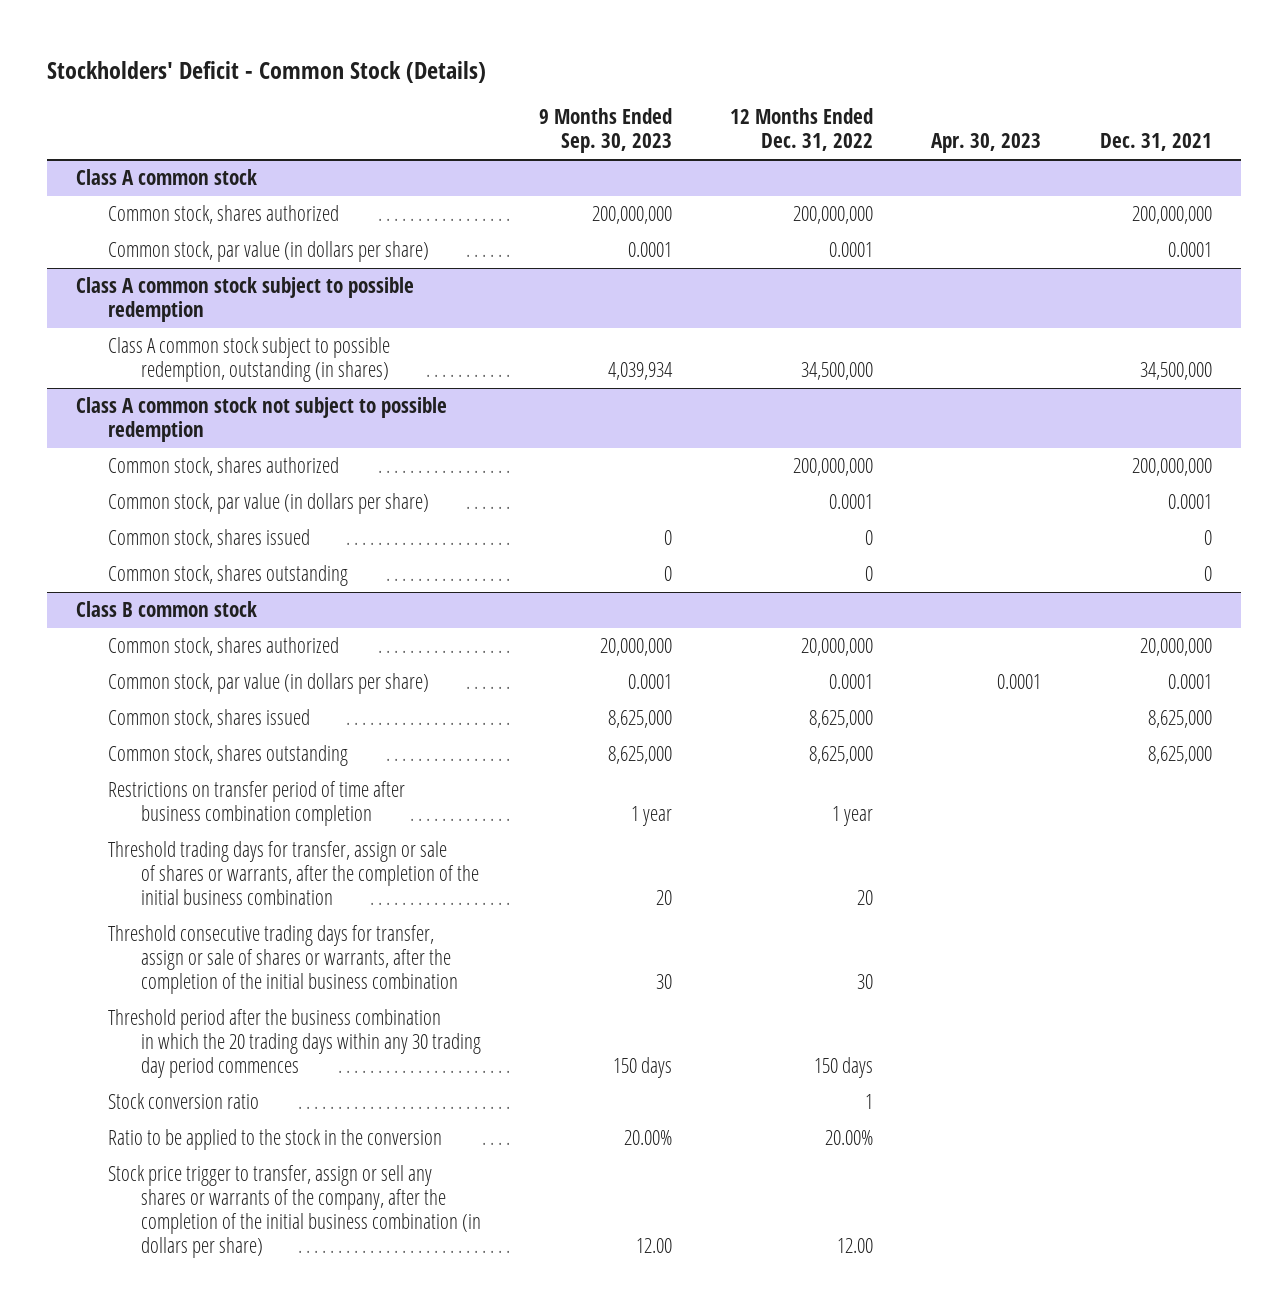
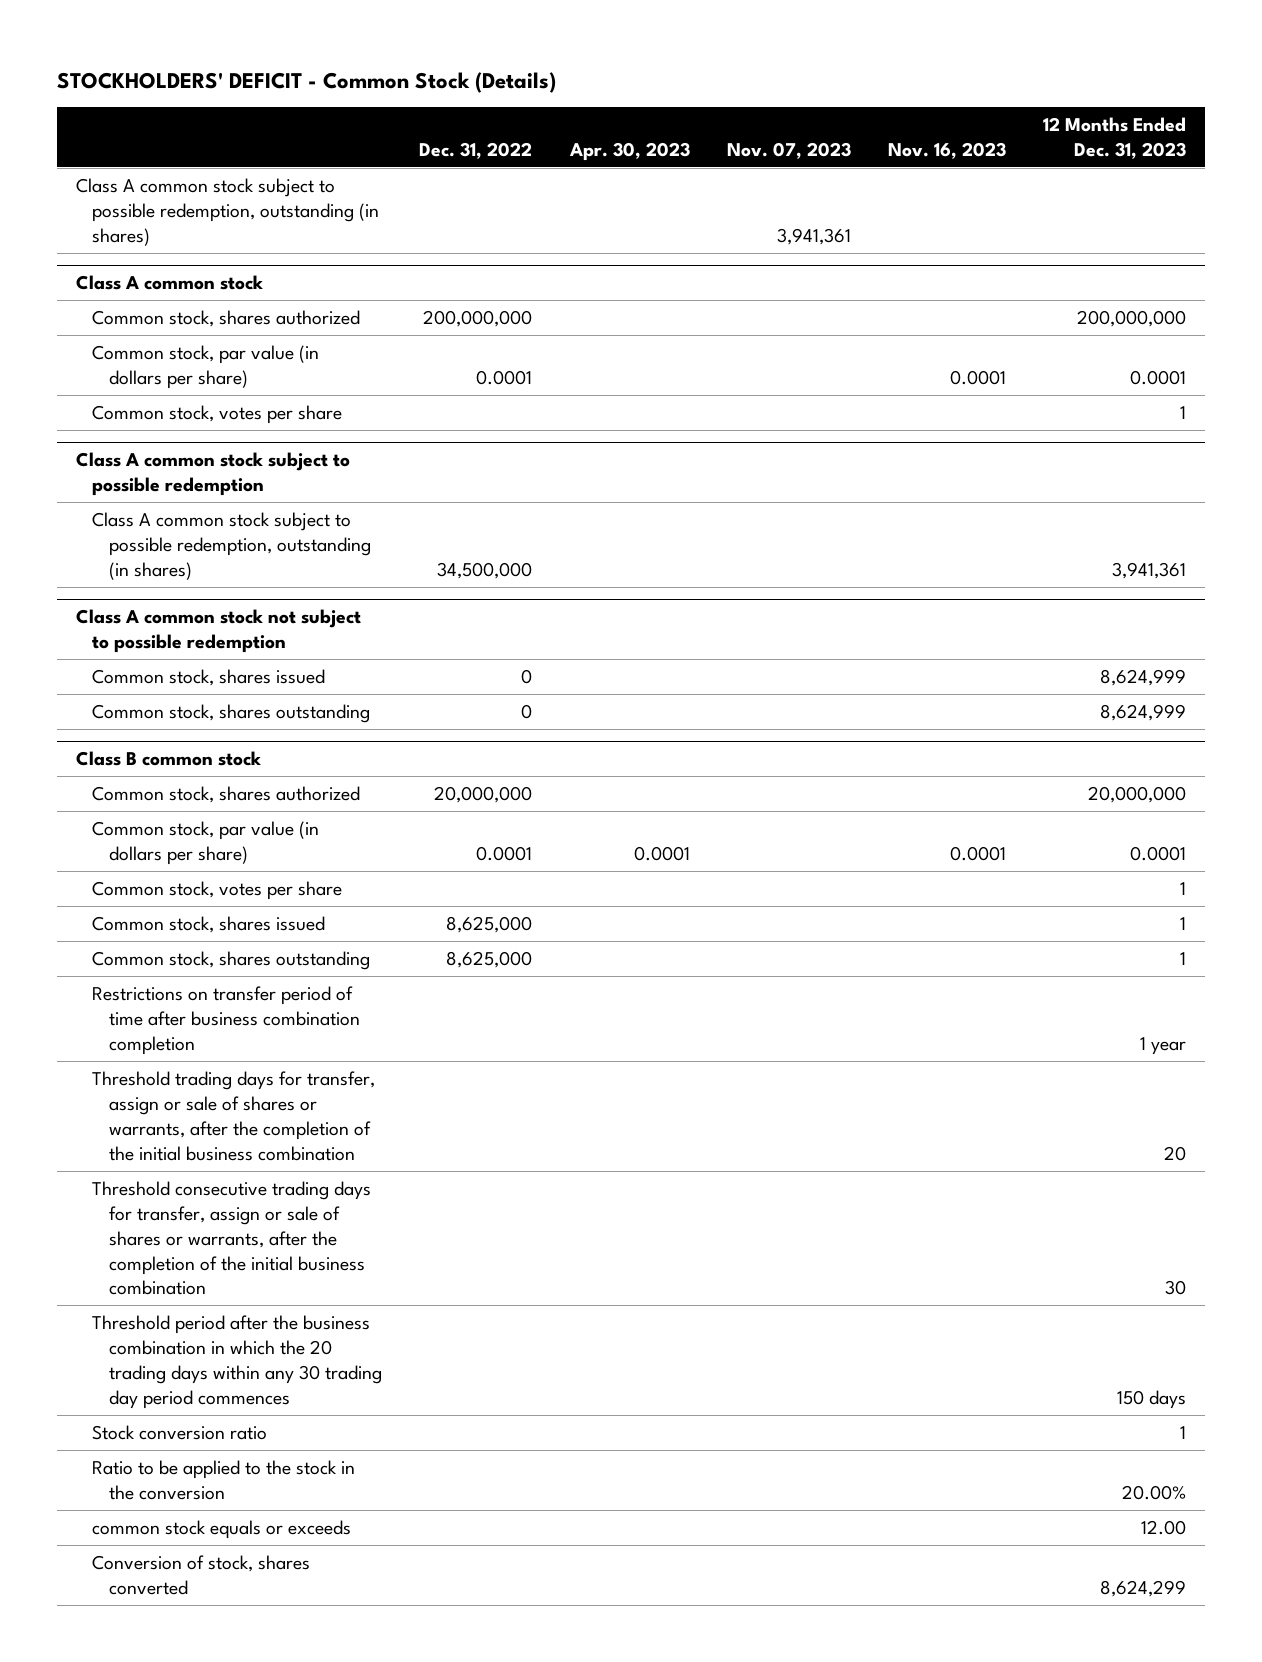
[47,60,487,83] Stockholders' Deficit - Common Stock (Details) -> [57,71,557,93] STOCKHOLDERS' DEFICIT - Common Stock (Details)
[538,108,672,154] 9 Months Ended Sep. 30, 2023 -> none
[730,108,874,152] 12 Months Ended Dec. 31, 2022 -> none
[1099,133,1212,152] Dec. 31, 2021 -> none
none -> [419,141,533,159] Dec. 31, 2022
none -> [726,141,851,159] Nov. 07, 2023
none -> [888,141,1007,159] Nov. 16, 2023
none -> [1043,117,1187,159] 12 Months Ended Dec. 31, 2023
none -> [75,177,380,246] Class A common stock subject to possible redemption, outstanding (in shares)
none -> [92,404,343,424] Common stock, votes per share
[108,457,340,477] Common stock, shares authorized -> none
[108,493,430,515] Common stock, par value (in dollars per share) -> none
none -> [92,880,343,900] Common stock, votes per share
[108,1165,481,1259] Stock price trigger to transfer, assign or sell any shares or warrants of the company, after the completion of the initial business combination (in dollars per share) -> [92,1519,352,1539] common stock equals or exceeds
none -> [92,1554,311,1595] Conversion of stock, shares converted

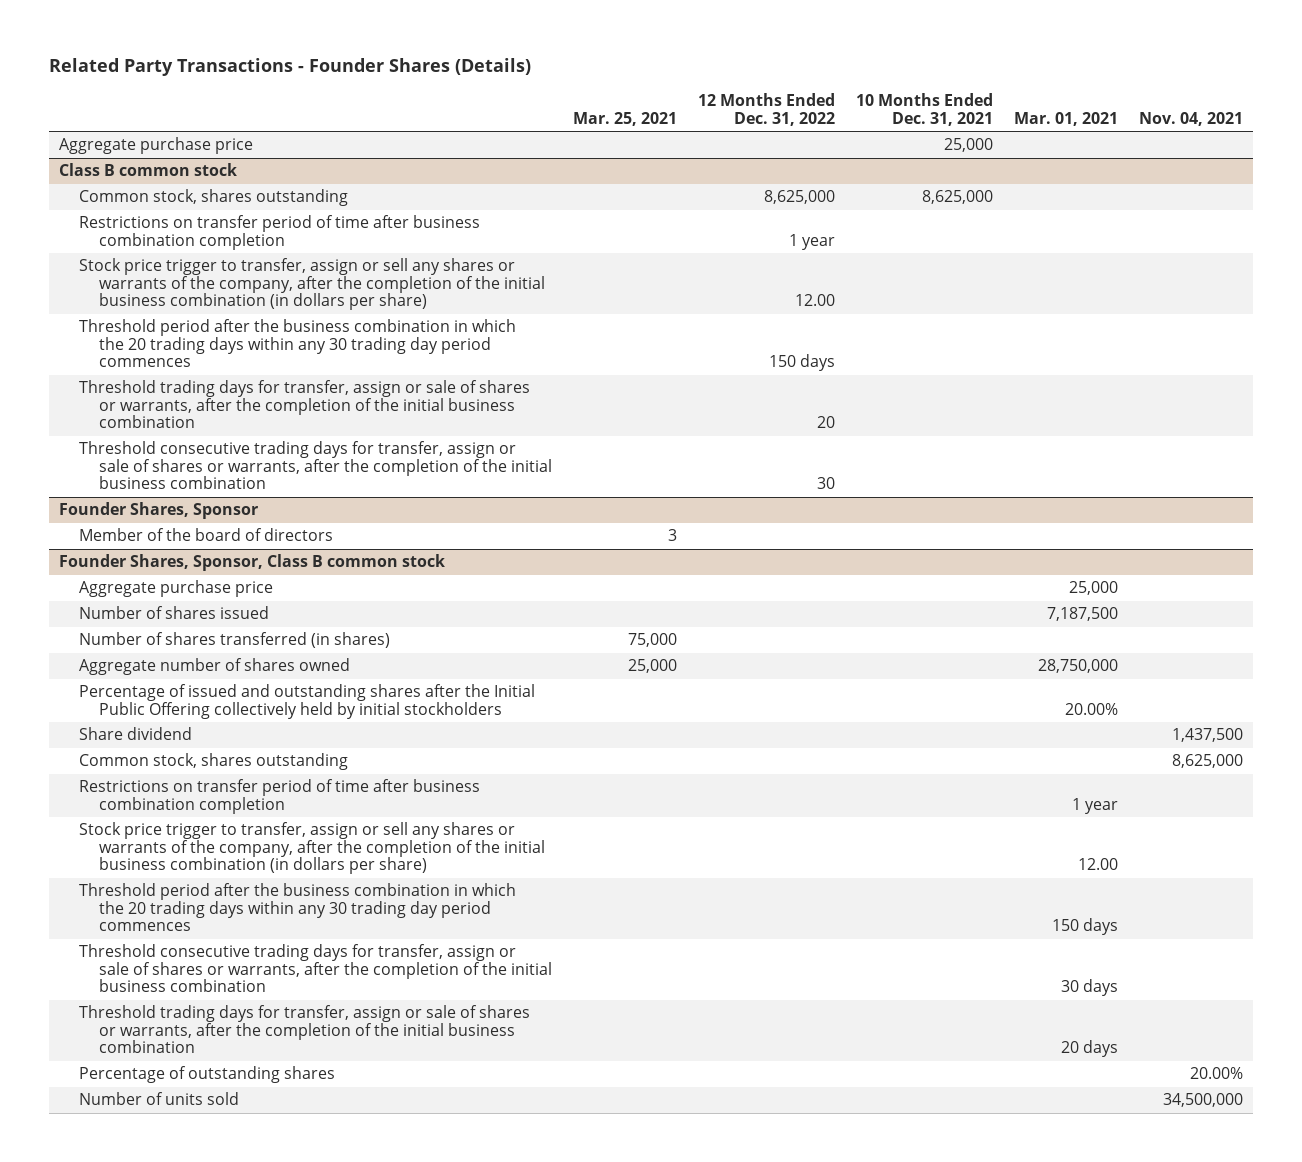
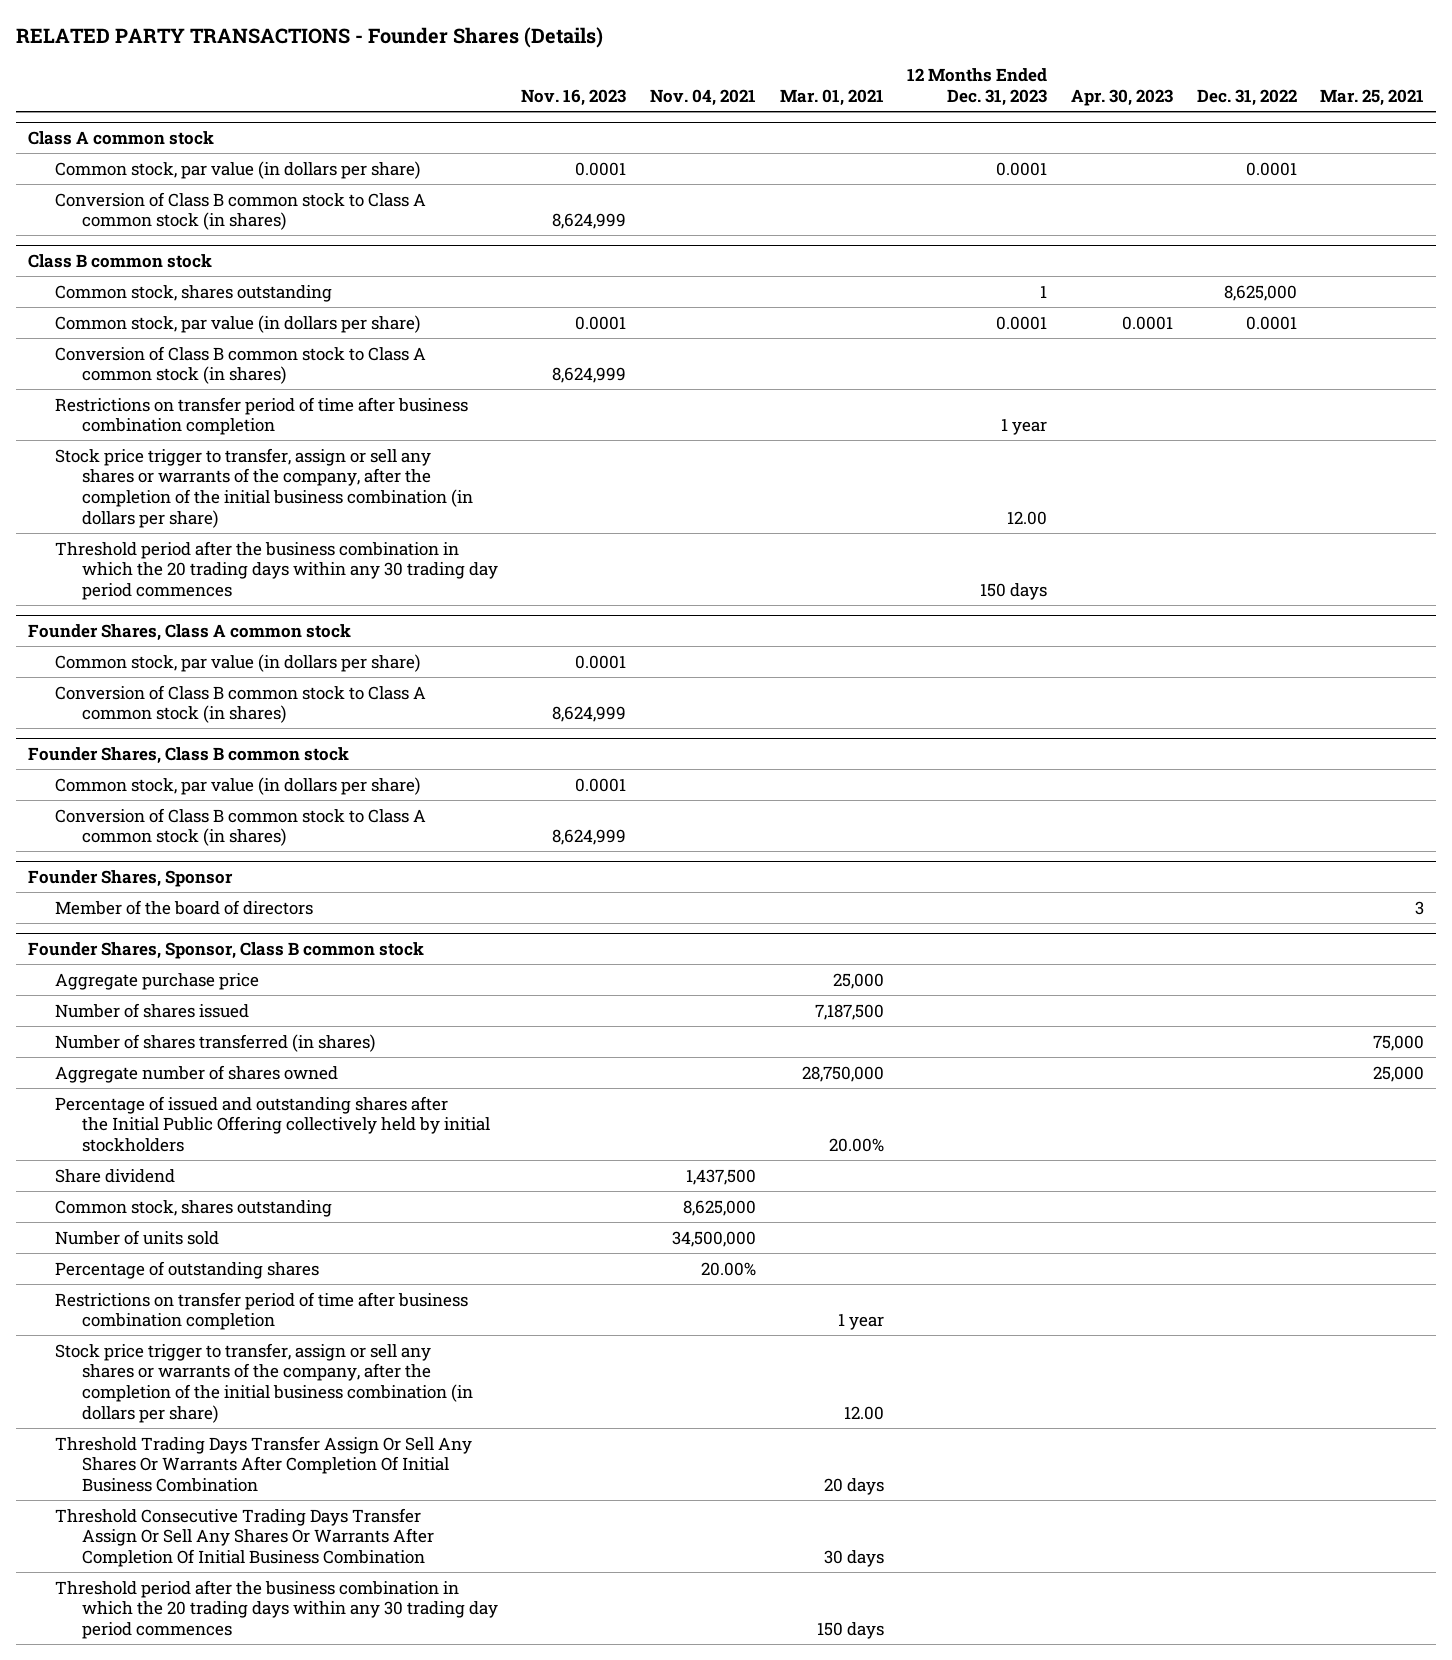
[48,58,531,77] Related Party Transactions - Founder Shares (Details) -> [15,26,603,48] RELATED PARTY TRANSACTIONS - Founder Shares (Details)
[698,92,836,126] 12 Months Ended Dec. 31, 2022 -> none
[855,92,993,126] 10 Months Ended Dec. 31, 2021 -> none
none -> [521,89,627,107] Nov. 16, 2023
none -> [907,68,1048,107] 12 Months Ended Dec. 31, 2023
none -> [1071,89,1174,107] Apr. 30, 2023
none -> [1196,89,1297,107] Dec. 31, 2022
[59,137,254,155] Aggregate purchase price -> none
none -> [27,130,214,145] Class A common stock
none -> [54,160,420,179] Common stock, par value (in dollars per share)
none -> [54,191,426,231] Conversion of Class B common stock to Class A common stock (in shares)
none -> [54,314,420,333] Common stock, par value (in dollars per share)
none -> [54,345,426,385] Conversion of Class B common stock to Class A common stock (in shares)
[79,380,531,429] Threshold trading days for transfer, assign or sale of shares or warrants, after the completion of the initial business combination -> none
[79,441,553,490] Threshold consecutive trading days for transfer, assign or sale of shares or warrants, after the completion of the initial business combination -> none
none -> [27,623,351,641] Founder Shares, Class A common stock
none -> [54,653,420,672] Common stock, par value (in dollars per share)
none -> [54,684,426,724] Conversion of Class B common stock to Class A common stock (in shares)
none -> [27,746,349,764] Founder Shares, Class B common stock
none -> [54,776,420,795] Common stock, par value (in dollars per share)
none -> [54,807,426,847] Conversion of Class B common stock to Class A common stock (in shares)
[79,1092,240,1106] Number of units sold -> [54,1229,219,1245] Number of units sold
[79,1066,336,1084] Percentage of outstanding shares -> [54,1260,319,1279] Percentage of outstanding shares
none -> [54,1435,472,1492] Threshold Trading Days Transfer Assign Or Sell Any Shares Or Warrants After Completion Of Initial Business Combination
none -> [54,1507,434,1567] Threshold Consecutive Trading Days Transfer Assign Or Sell Any Shares Or Warrants After Completion Of Initial Business Combination
[79,944,553,993] Threshold consecutive trading days for transfer, assign or sale of shares or warrants, after the completion of the initial business combination -> none
[79,1005,531,1054] Threshold trading days for transfer, assign or sale of shares or warrants, after the completion of the initial business combination -> none

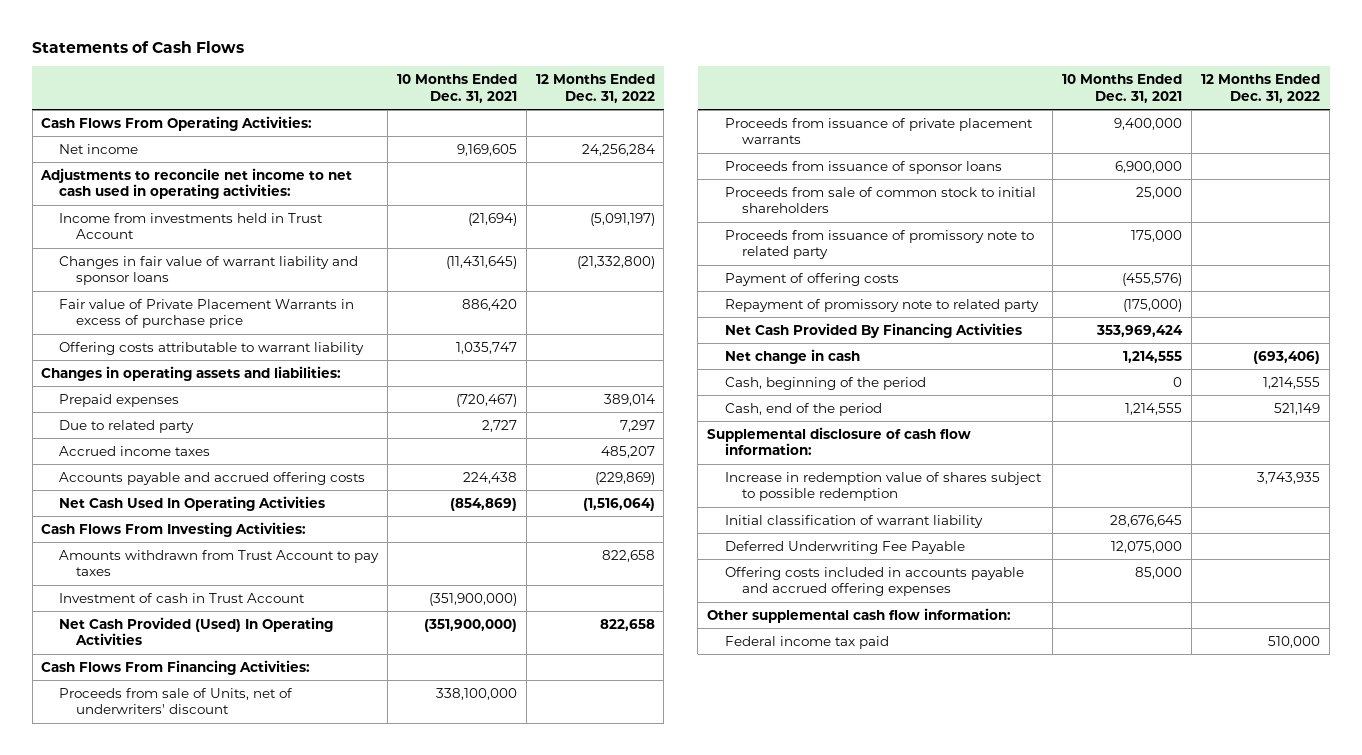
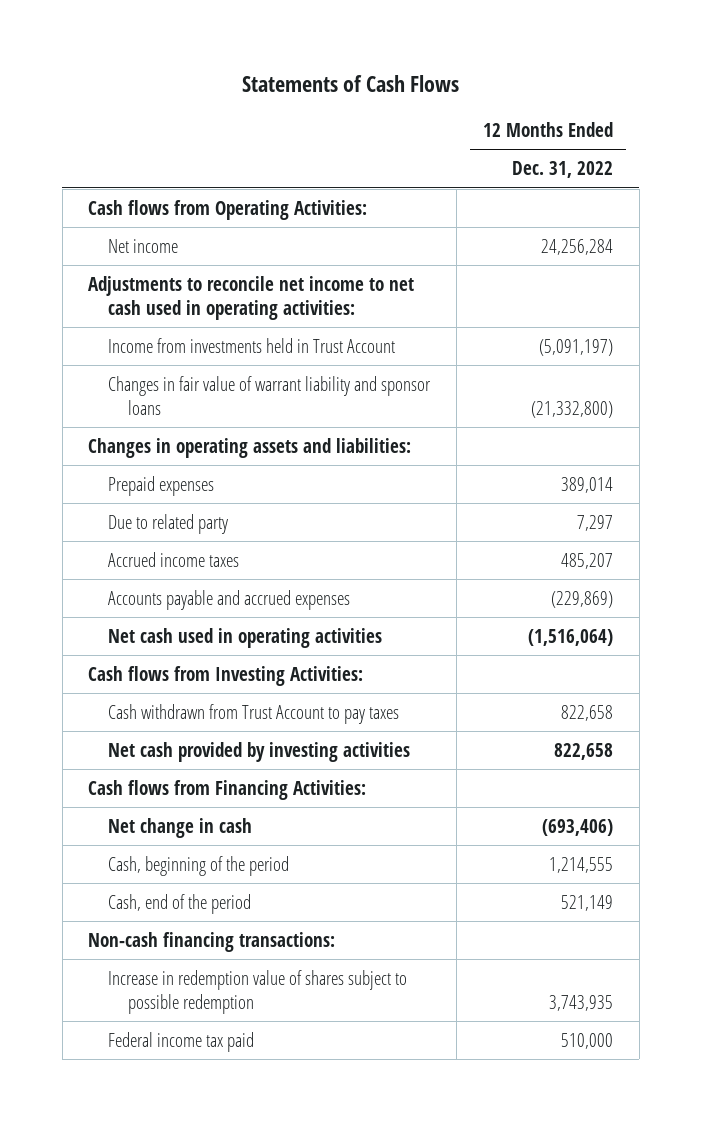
[396,74,517,103] 10 Months Ended Dec. 31, 2021 -> none
[41,115,313,131] Cash Flows From Operating Activities: -> [88,199,368,220] Cash flows from Operating Activities:
[58,298,354,329] Fair value of Private Placement Warrants in excess of purchase price -> none
[58,341,364,355] Offering costs attributable to warrant liability -> none
[58,592,305,603] Investment of cash in Trust Account -> none
[58,687,293,715] Proceeds from sale of Units, net of underwriters' discount -> none
[724,117,1033,145] Proceeds from issuance of private placement warrants -> none
[724,160,1002,174] Proceeds from issuance of sponsor loans -> none
[724,186,1036,214] Proceeds from sale of common stock to initial shareholders -> none
[724,229,1034,260] Proceeds from issuance of promissory note to related party -> none
[724,272,899,286] Payment of offering costs -> none
[724,298,1039,312] Repayment of promissory note to related party -> none
[724,322,1022,338] Net Cash Provided By Financing Activities -> none
[58,471,365,485] Accounts payable and accrued offering costs -> [108,589,351,610] Accounts payable and accrued expenses
[58,495,325,511] Net Cash Used In Operating Activities -> [108,627,383,648] Net cash used in operating activities
[41,521,307,537] Cash Flows From Investing Activities: -> [88,665,364,686] Cash flows from Investing Activities:
[58,549,379,577] Amounts withdrawn from Trust Account to pay taxes -> [108,703,400,724] Cash withdrawn from Trust Account to pay taxes
[58,616,333,646] Net Cash Provided (Used) In Operating Activities -> [108,741,411,762] Net cash provided by investing activities
[41,659,311,675] Cash Flows From Financing Activities: -> [88,779,367,800] Cash flows from Financing Activities:
[707,426,972,456] Supplemental disclosure of cash flow information: -> none
none -> [88,931,336,952] Non-cash financing transactions:
[724,514,983,528] Initial classification of warrant liability -> none
[724,540,965,554] Deferred Underwriting Fee Payable -> none
[724,566,1024,597] Offering costs included in accounts payable and accrued offering expenses -> none
[707,607,1012,623] Other supplemental cash flow information: -> none

